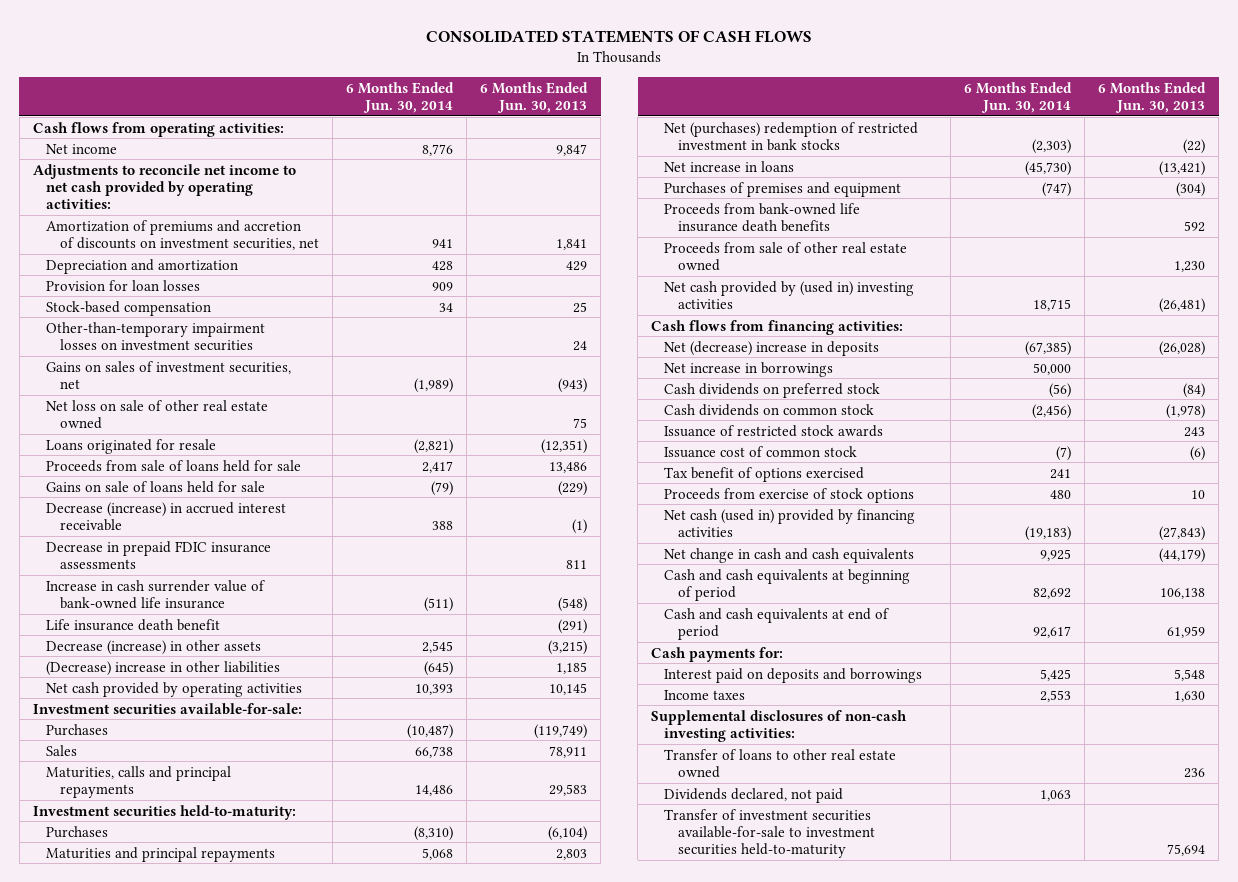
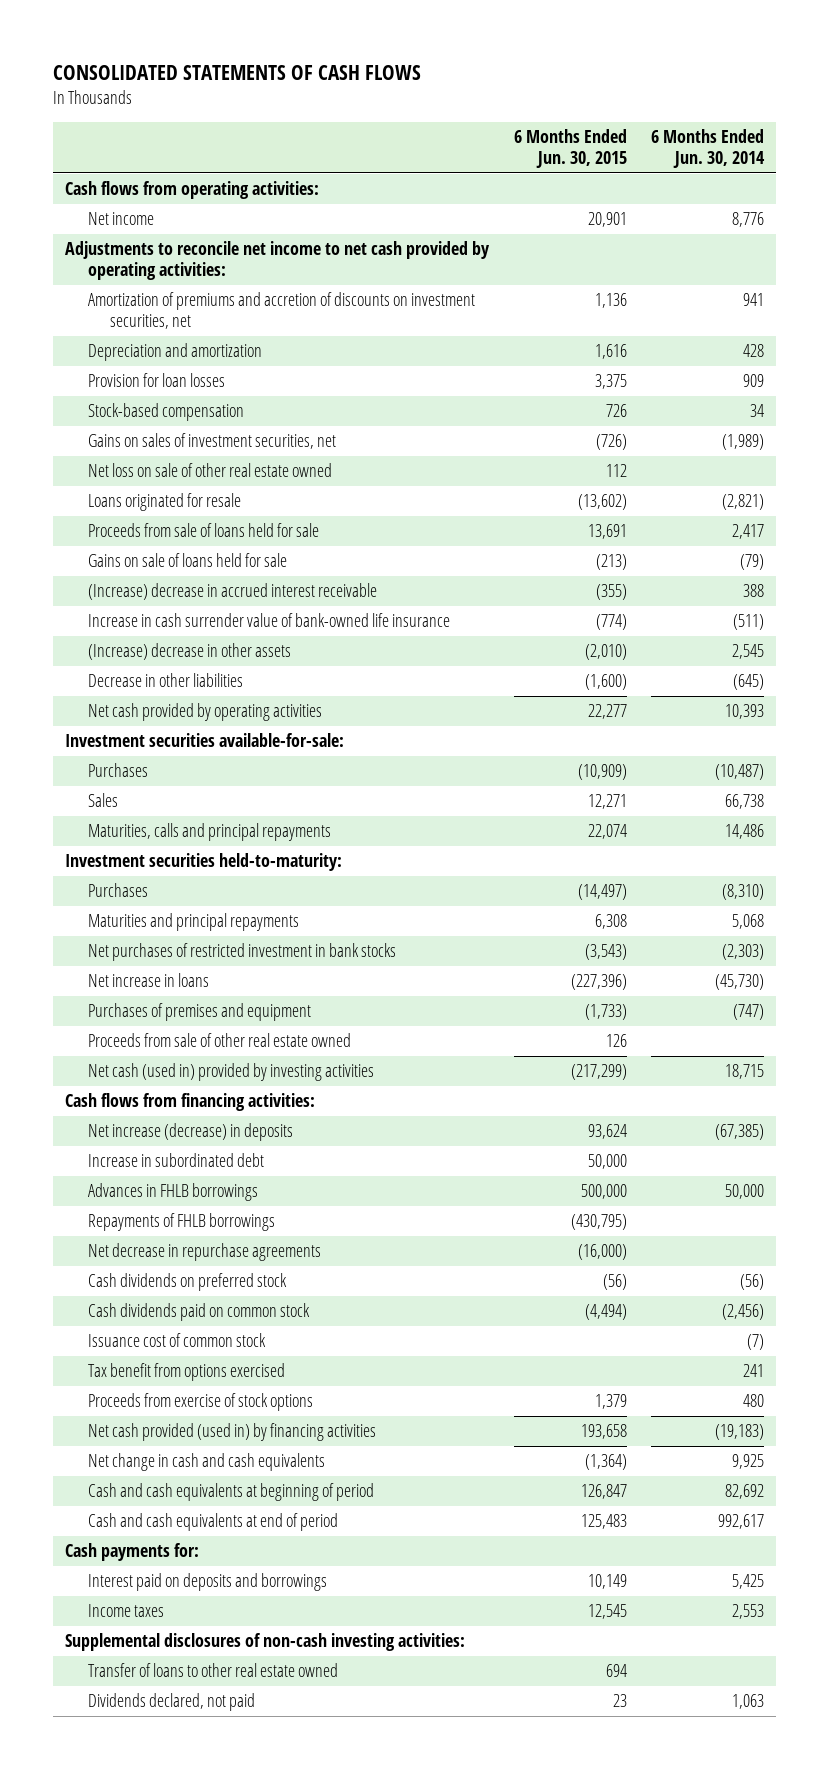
[479,81,588,114] 6 Months Ended Jun. 30, 2013 -> none
none -> [513,128,627,168] 6 Months Ended Jun. 30, 2015
[46,321,266,351] Other-than-temporary impairment losses on investment securities -> none
[46,540,272,569] Decrease in prepaid FDIC insurance assessments -> none
[46,501,287,531] Decrease (increase) in accrued interest receivable -> [87,583,377,601] (Increase) decrease in accrued interest receivable
[46,618,221,631] Life insurance death benefit -> none
[46,639,262,655] Decrease (increase) in other assets -> [87,643,291,661] (Increase) decrease in other assets
[46,660,281,676] (Decrease) increase in other liabilities -> [87,673,243,688] Decrease in other liabilities
[664,121,919,151] Net (purchases) redemption of restricted investment in bank stocks -> [87,943,396,962] Net purchases of restricted investment in bank stocks
[664,202,861,232] Proceeds from bank-owned life insurance death benefits -> none
[664,280,915,309] Net cash provided by (used in) investing activities -> [87,1063,374,1082] Net cash (used in) provided by investing activities
[664,361,834,377] Net increase in borrowings -> none
[664,340,880,356] Net (decrease) increase in deposits -> [87,1123,293,1142] Net increase (decrease) in deposits
none -> [87,1153,264,1168] Increase in subordinated debt
none -> [87,1183,258,1202] Advances in FHLB borrowings
none -> [87,1213,275,1232] Repayments of FHLB borrowings
none -> [87,1243,321,1262] Net decrease in repurchase agreements
[664,424,884,437] Issuance of restricted stock awards -> none
[664,403,875,416] Cash dividends on common stock -> [87,1303,310,1322] Cash dividends paid on common stock
[664,466,865,482] Tax benefit of options exercised -> [87,1363,285,1382] Tax benefit from options exercised
[664,508,916,537] Net cash (used in) provided by financing activities -> [87,1423,376,1442] Net cash provided (used in) by financing activities
[1032,625,1071,638] 92,617 -> [718,1514,765,1530] 992,617
[664,808,875,858] Transfer of investment securities available-for-sale to investment securities held-to-maturity -> none

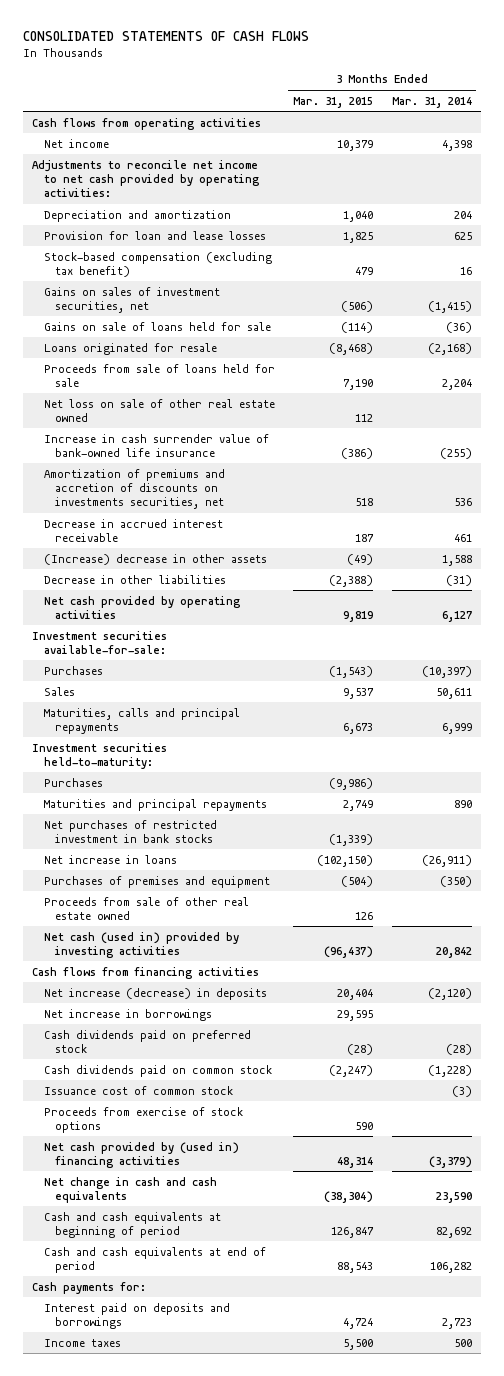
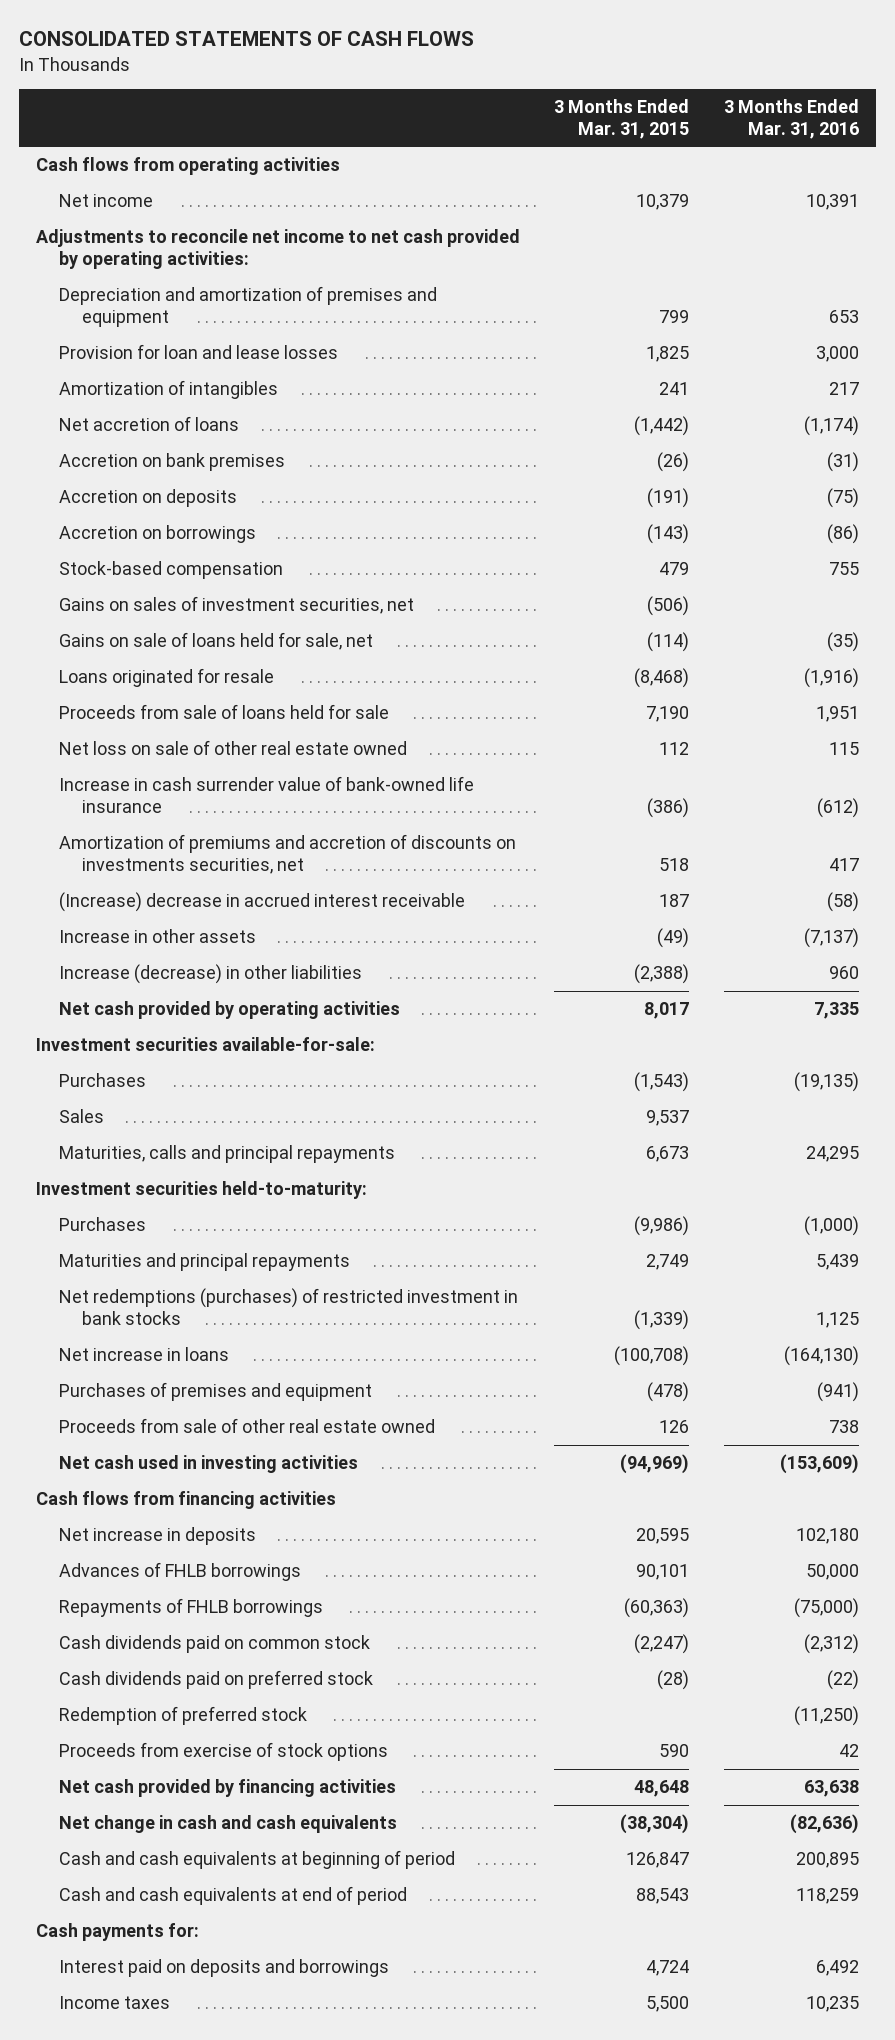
[391,96,472,108] Mar. 31, 2014 -> none
none -> [724,98,860,139] 3 Months Ended Mar. 31, 2016
[43,209,231,222] Depreciation and amortization -> [58,286,437,328] Depreciation and amortization of premises and equipment
[343,210,374,222] 1,040 -> [659,310,690,324] 799
none -> [58,380,278,400] Amortization of intangibles
none -> [58,416,239,432] Net accretion of loans
none -> [58,453,285,472] Accretion on bank premises
none -> [58,489,237,508] Accretion on deposits
none -> [58,525,256,544] Accretion on borrowings
[43,251,272,277] Stock-based compensation (excluding tax benefit) -> [58,561,283,580] Stock-based compensation
[43,321,271,331] Gains on sale of loans held for sale -> [58,632,373,651] Gains on sale of loans held for sale, net
[43,518,223,542] Decrease in accrued interest receivable -> [58,892,465,913] (Increase) decrease in accrued interest receivable
[43,553,267,565] (Increase) decrease in other assets -> [58,929,256,944] Increase in other assets
[43,574,226,584] Decrease in other liabilities -> [58,964,362,985] Increase (decrease) in other liabilities
[343,610,374,622] 9,819 -> [644,1002,690,1020] 8,017
[43,819,217,843] Net purchases of restricted investment in bank stocks -> [58,1288,518,1326] Net redemptions (purchases) of restricted investment in bank stocks
[317,854,374,867] (102,150) -> [614,1346,690,1367] (100,708)
[341,875,374,887] (504) -> [647,1382,690,1403] (478)
[43,931,239,958] Net cash (used in) provided by investing activities -> [58,1455,358,1474] Net cash used in investing activities
[324,945,374,958] (96,437) -> [620,1454,690,1475] (94,969)
[43,1008,212,1021] Net increase in borrowings -> none
[43,987,267,1000] Net increase (decrease) in deposits -> [58,1527,256,1546] Net increase in deposits
[337,988,374,1000] 20,404 -> [636,1528,690,1545] 20,595
none -> [58,1562,301,1582] Advances of FHLB borrowings
none -> [58,1598,323,1618] Repayments of FHLB borrowings
[43,1085,233,1095] Issuance cost of common stock -> none
[43,1029,251,1053] Cash dividends paid on preferred stock -> [58,1670,373,1690] Cash dividends paid on preferred stock
none -> [58,1706,307,1726] Redemption of preferred stock
[43,1141,239,1168] Net cash provided by (used in) financing activities -> [58,1779,396,1798] Net cash provided by financing activities
[337,1156,374,1168] 48,314 -> [634,1780,690,1798] 48,648

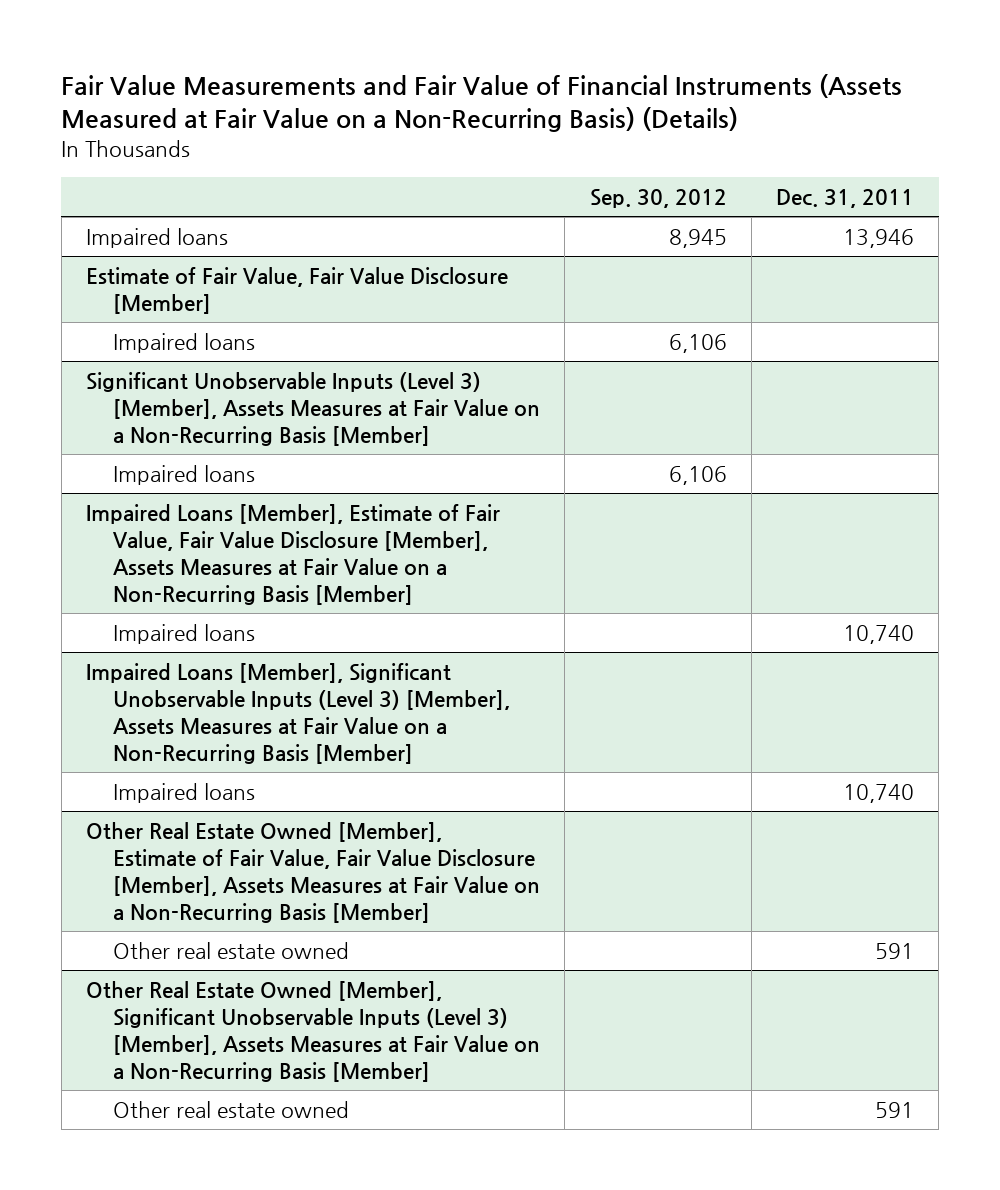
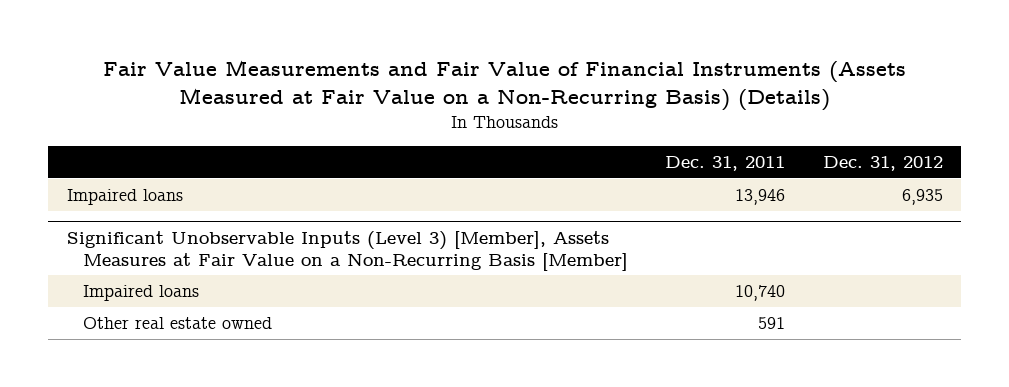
[589,189,727,209] Sep. 30, 2012 -> none
none -> [822,155,943,171] Dec. 31, 2012
[86,266,509,315] Estimate of Fair Value, Fair Value Disclosure [Member] -> none
[113,332,256,353] Impaired loans -> none
[113,464,256,485] Impaired loans -> none
[86,503,501,606] Impaired Loans [Member], Estimate of Fair Value, Fair Value Disclosure [Member], Assets Measures at Fair Value on a Non-Recurring Basis [Member] -> none
[86,662,511,765] Impaired Loans [Member], Significant Unobservable Inputs (Level 3) [Member], Assets Measures at Fair Value on a Non-Recurring Basis [Member] -> none
[113,782,256,803] Impaired loans -> none
[86,821,541,924] Other Real Estate Owned [Member], Estimate of Fair Value, Fair Value Disclosure [Member], Assets Measures at Fair Value on a Non-Recurring Basis [Member] -> none
[86,980,541,1083] Other Real Estate Owned [Member], Significant Unobservable Inputs (Level 3) [Member], Assets Measures at Fair Value on a Non-Recurring Basis [Member] -> none
[113,1100,350,1118] Other real estate owned -> none

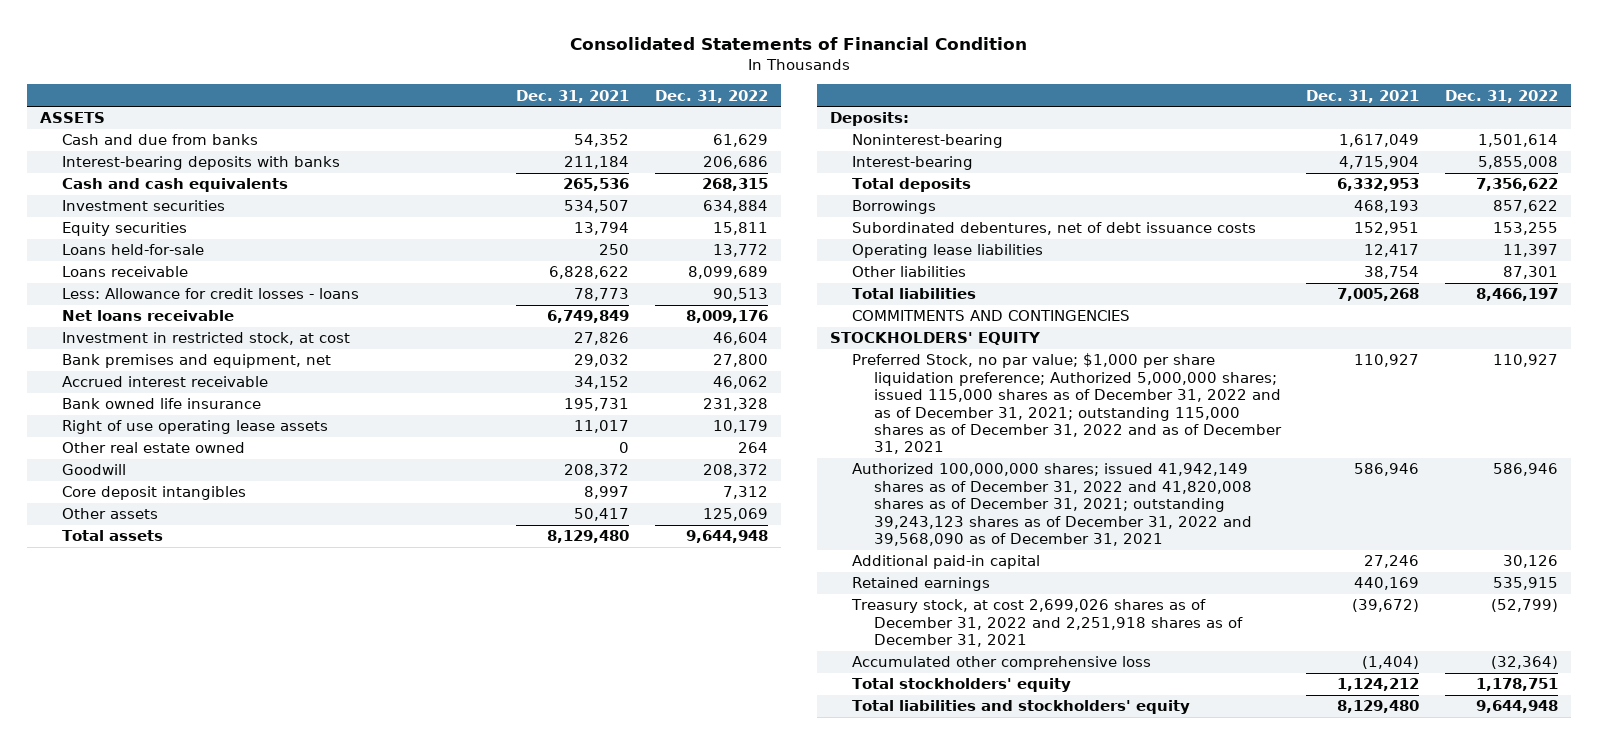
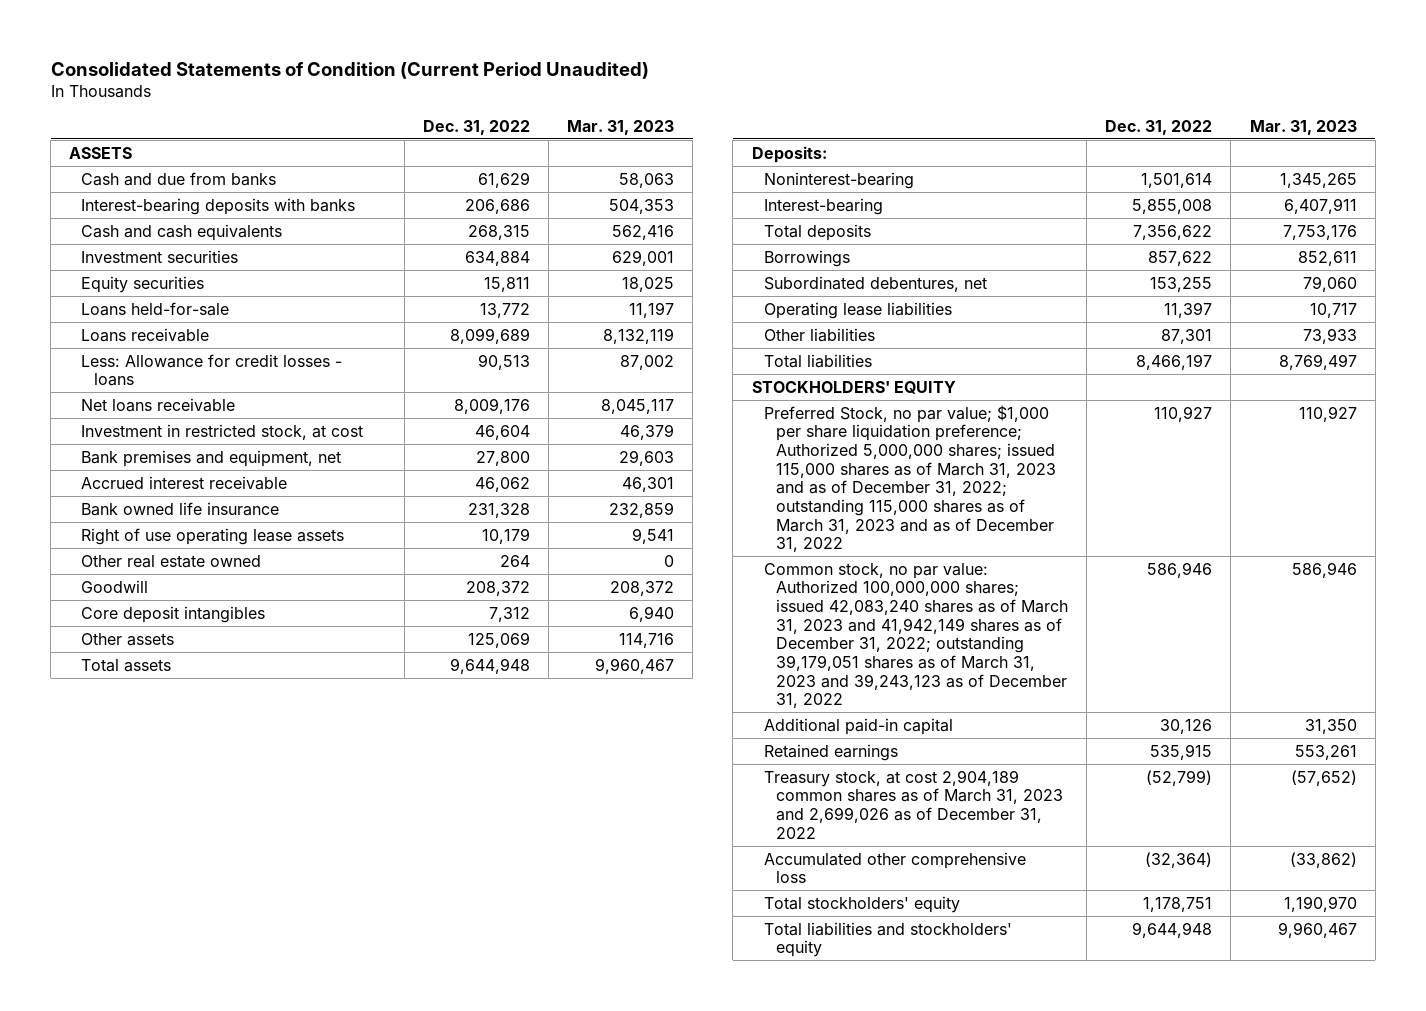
[569,36,1027,50] Consolidated Statements of Financial Condition -> [50,61,649,79] Consolidated Statements of Condition (Current Period Unaudited)
[515,89,629,103] Dec. 31, 2021 -> none
none -> [567,119,675,135] Mar. 31, 2023
[851,222,1256,236] Subordinated debentures, net of debt issuance costs -> [763,275,987,292] Subordinated debentures, net
[851,310,1130,322] COMMITMENTS AND CONTINGENCIES -> none
[851,353,1282,455] Preferred Stock, no par value; $1,000 per share liquidation preference; Authorized 5,000,000 shares; issued 115,000 shares as of December 31, 2022 and as of December 31, 2021; outstanding 115,000 shares as of December 31, 2022 and as of December 31, 2021 -> [763,404,1056,553] Preferred Stock, no par value; $1,000 per share liquidation preference; Authorized 5,000,000 shares; issued 115,000 shares as of March 31, 2023 and as of December 31, 2022; outstanding 115,000 shares as of March 31, 2023 and as of December 31, 2022
[851,463,1252,547] Authorized 100,000,000 shares; issued 41,942,149 shares as of December 31, 2022 and 41,820,008 shares as of December 31, 2021; outstanding 39,243,123 shares as of December 31, 2022 and 39,568,090 as of December 31, 2021 -> [763,562,1068,709] Common stock, no par value: Authorized 100,000,000 shares; issued 42,083,240 shares as of March 31, 2023 and 41,942,149 shares as of December 31, 2022; outstanding 39,179,051 shares as of March 31, 2023 and 39,243,123 as of December 31, 2022
[850,599,1243,648] Treasury stock, at cost 2,699,026 shares as of December 31, 2022 and 2,251,918 shares as of December 31, 2021 -> [763,769,1063,839] Treasury stock, at cost 2,904,189 common shares as of March 31, 2023 and 2,699,026 as of December 31, 2022

